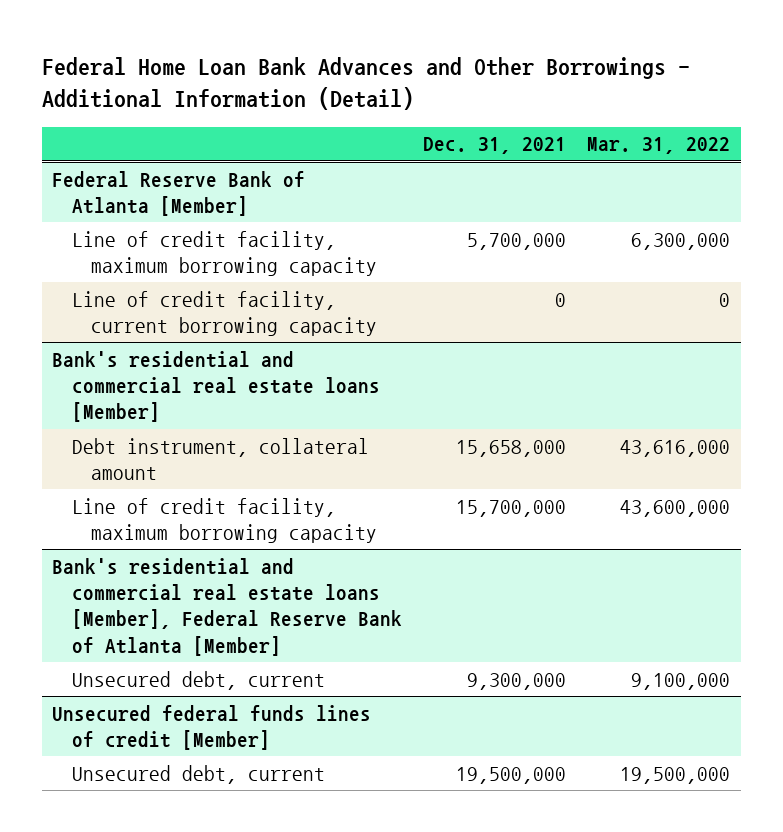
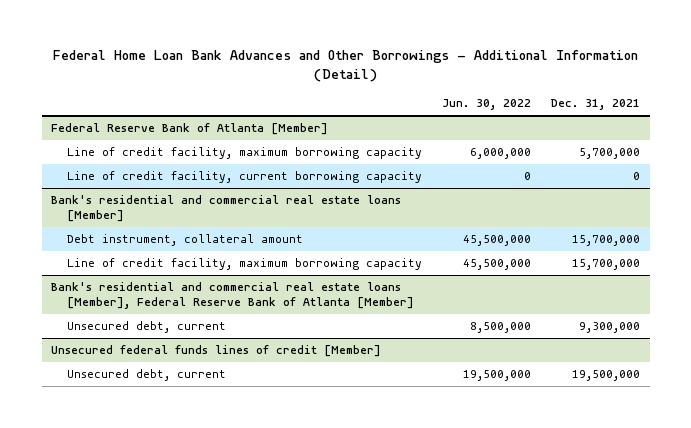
[587,137,731,155] Mar. 31, 2022 -> none
none -> [442,99,532,111] Jun. 30, 2022
[456,439,567,457] 15,658,000 -> [571,235,640,247] 15,700,000

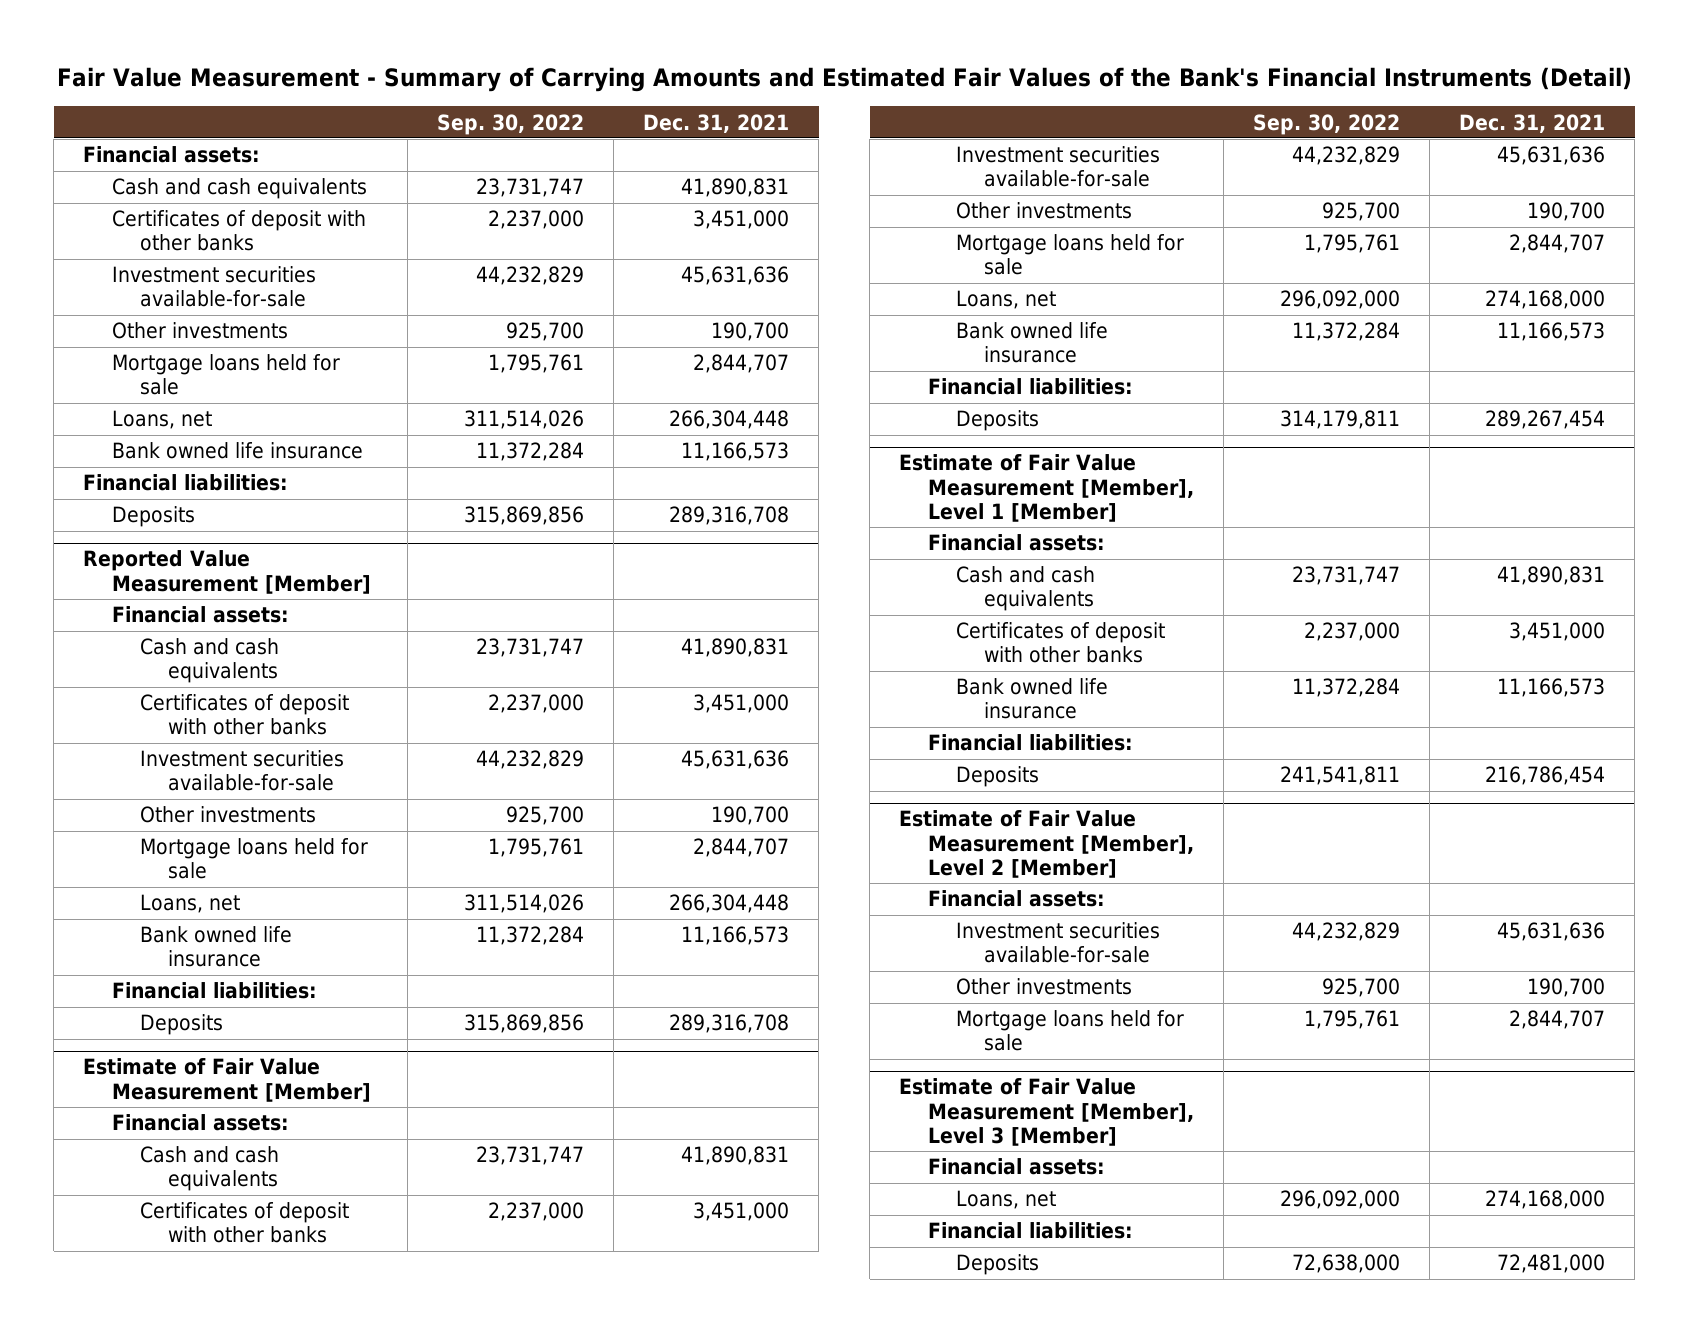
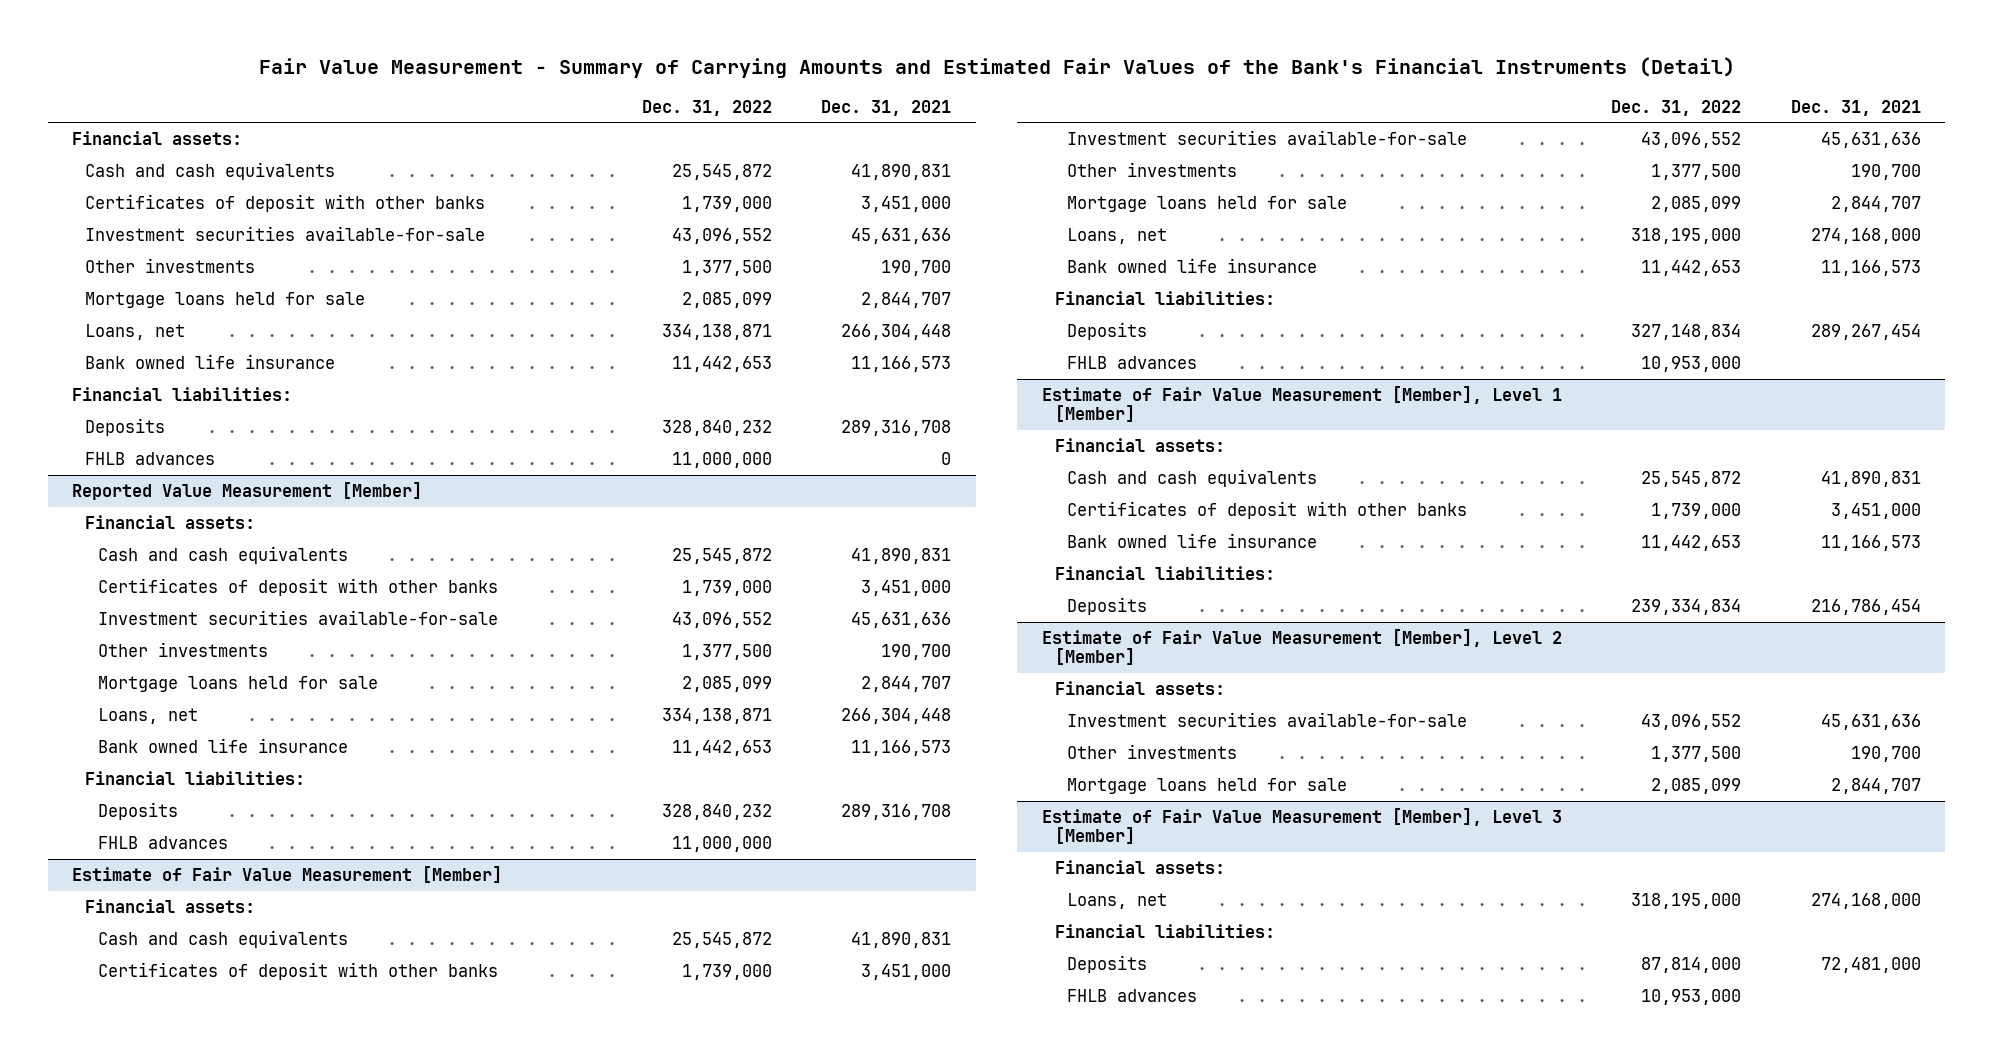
[436,113,584,135] Sep. 30, 2022 -> none
none -> [641,99,772,116] Dec. 31, 2022
none -> [85,452,216,466] FHLB advances
none -> [97,836,228,850] FHLB advances
none -> [1067,356,1198,370] FHLB advances
none -> [1067,989,1198,1003] FHLB advances

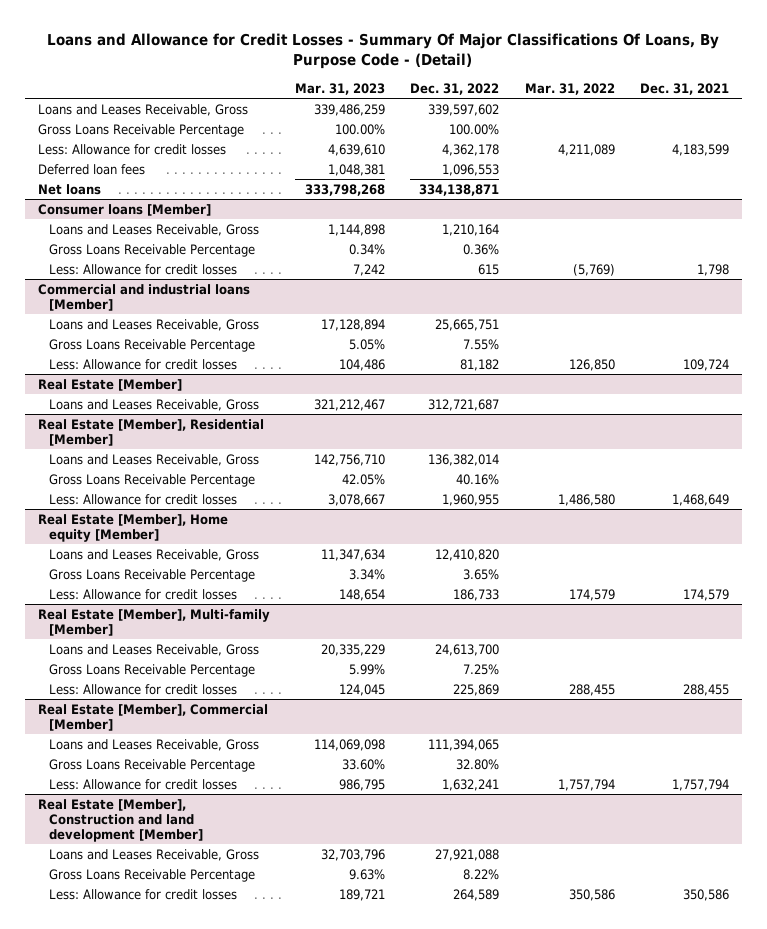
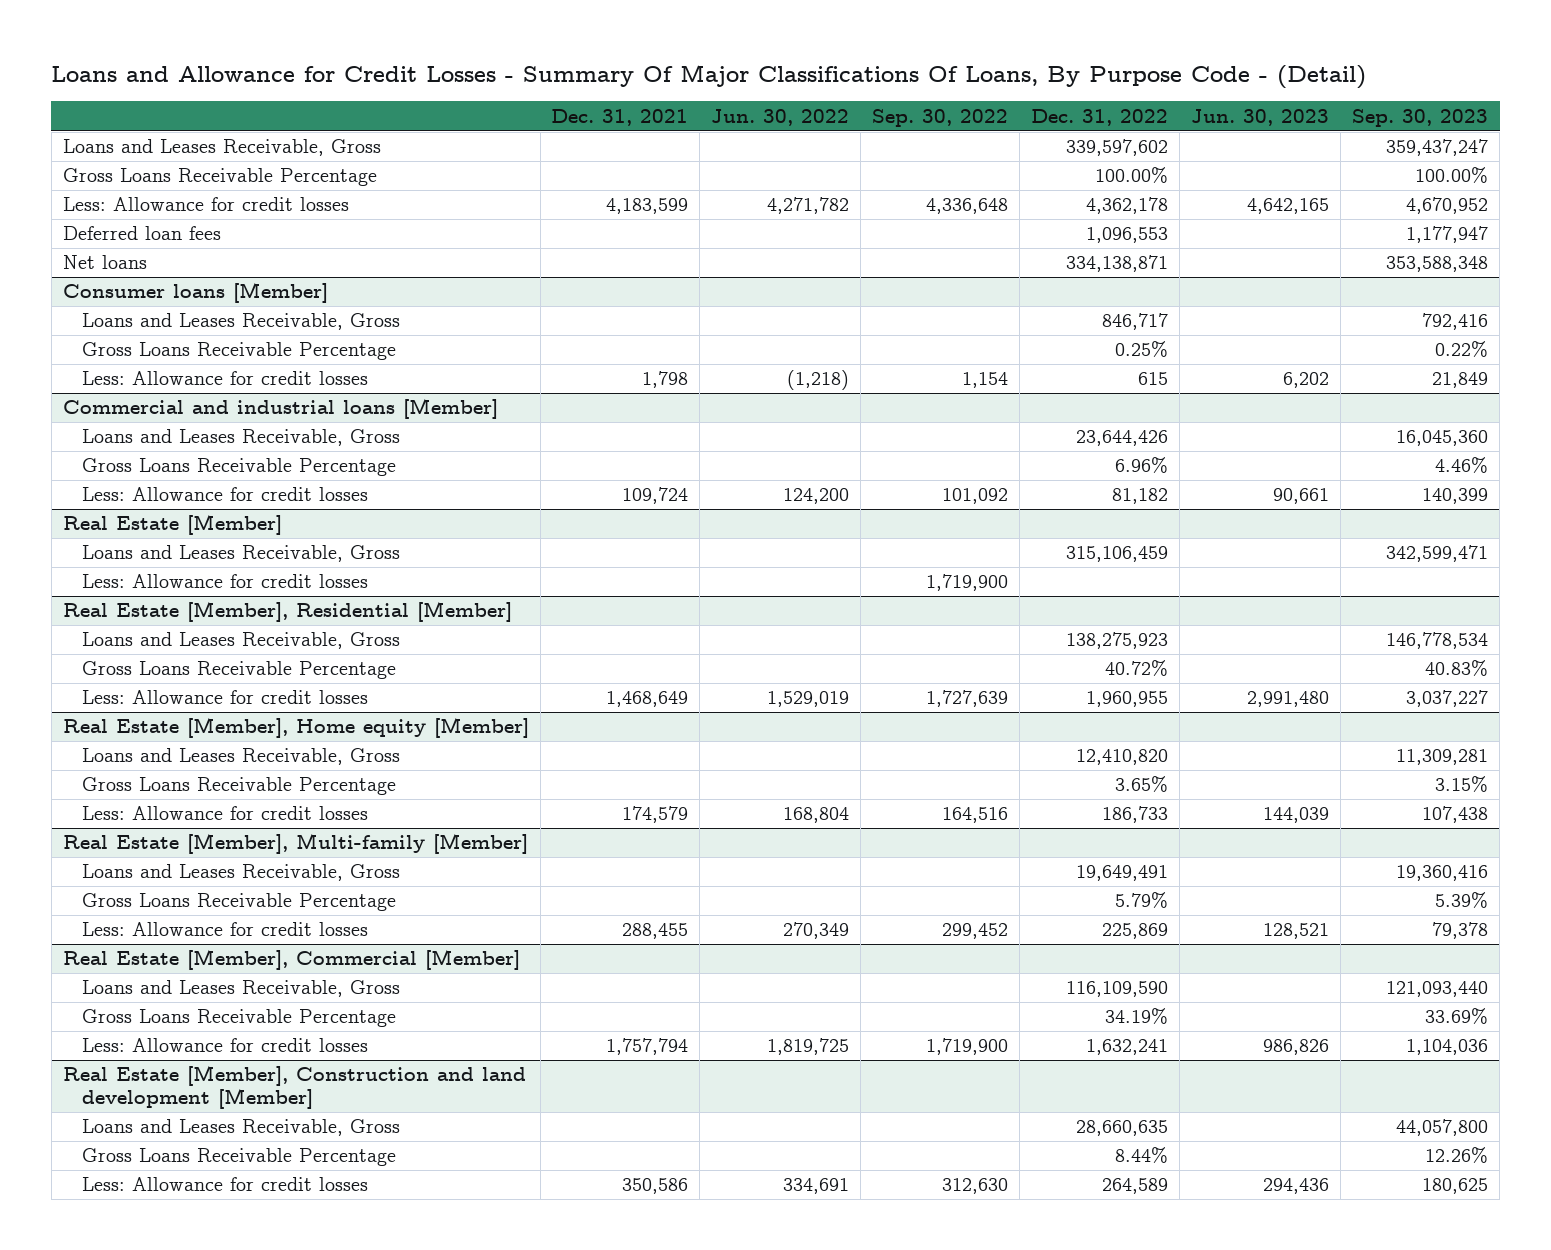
[295,82,386,95] Mar. 31, 2023 -> none
[524,82,615,95] Mar. 31, 2022 -> none
none -> [711,108,850,126] Jun. 30, 2022
none -> [872,108,1009,127] Sep. 30, 2022
none -> [1191,108,1330,126] Jun. 30, 2023
none -> [1352,108,1489,127] Sep. 30, 2023
[442,223,500,236] 1,210,164 -> [1102,313,1169,331] 846,717
[463,243,500,255] 0.36% -> [1115,341,1169,358] 0.25%
[435,318,500,331] 25,665,751 -> [1076,430,1169,447] 23,644,426
[463,338,500,350] 7.55% -> [1115,457,1169,474] 6.96%
[428,398,500,411] 312,721,687 -> [1066,546,1169,563] 315,106,459
none -> [81,574,368,589] Less: Allowance for credit losses
[428,453,500,466] 136,382,014 -> [1066,632,1169,650] 138,275,923
[456,473,500,485] 40.16% -> [1105,660,1169,677] 40.72%
[435,643,500,656] 24,613,700 -> [1076,865,1169,882] 19,649,491
[463,663,500,675] 7.25% -> [1115,892,1169,909] 5.79%
[428,738,500,751] 111,394,065 -> [1066,981,1169,998] 116,109,590
[456,758,500,770] 32.80% -> [1105,1008,1169,1025] 34.19%
[435,848,500,861] 27,921,088 -> [1076,1120,1169,1137] 28,660,635
[463,868,500,880] 8.22% -> [1115,1147,1169,1164] 8.44%

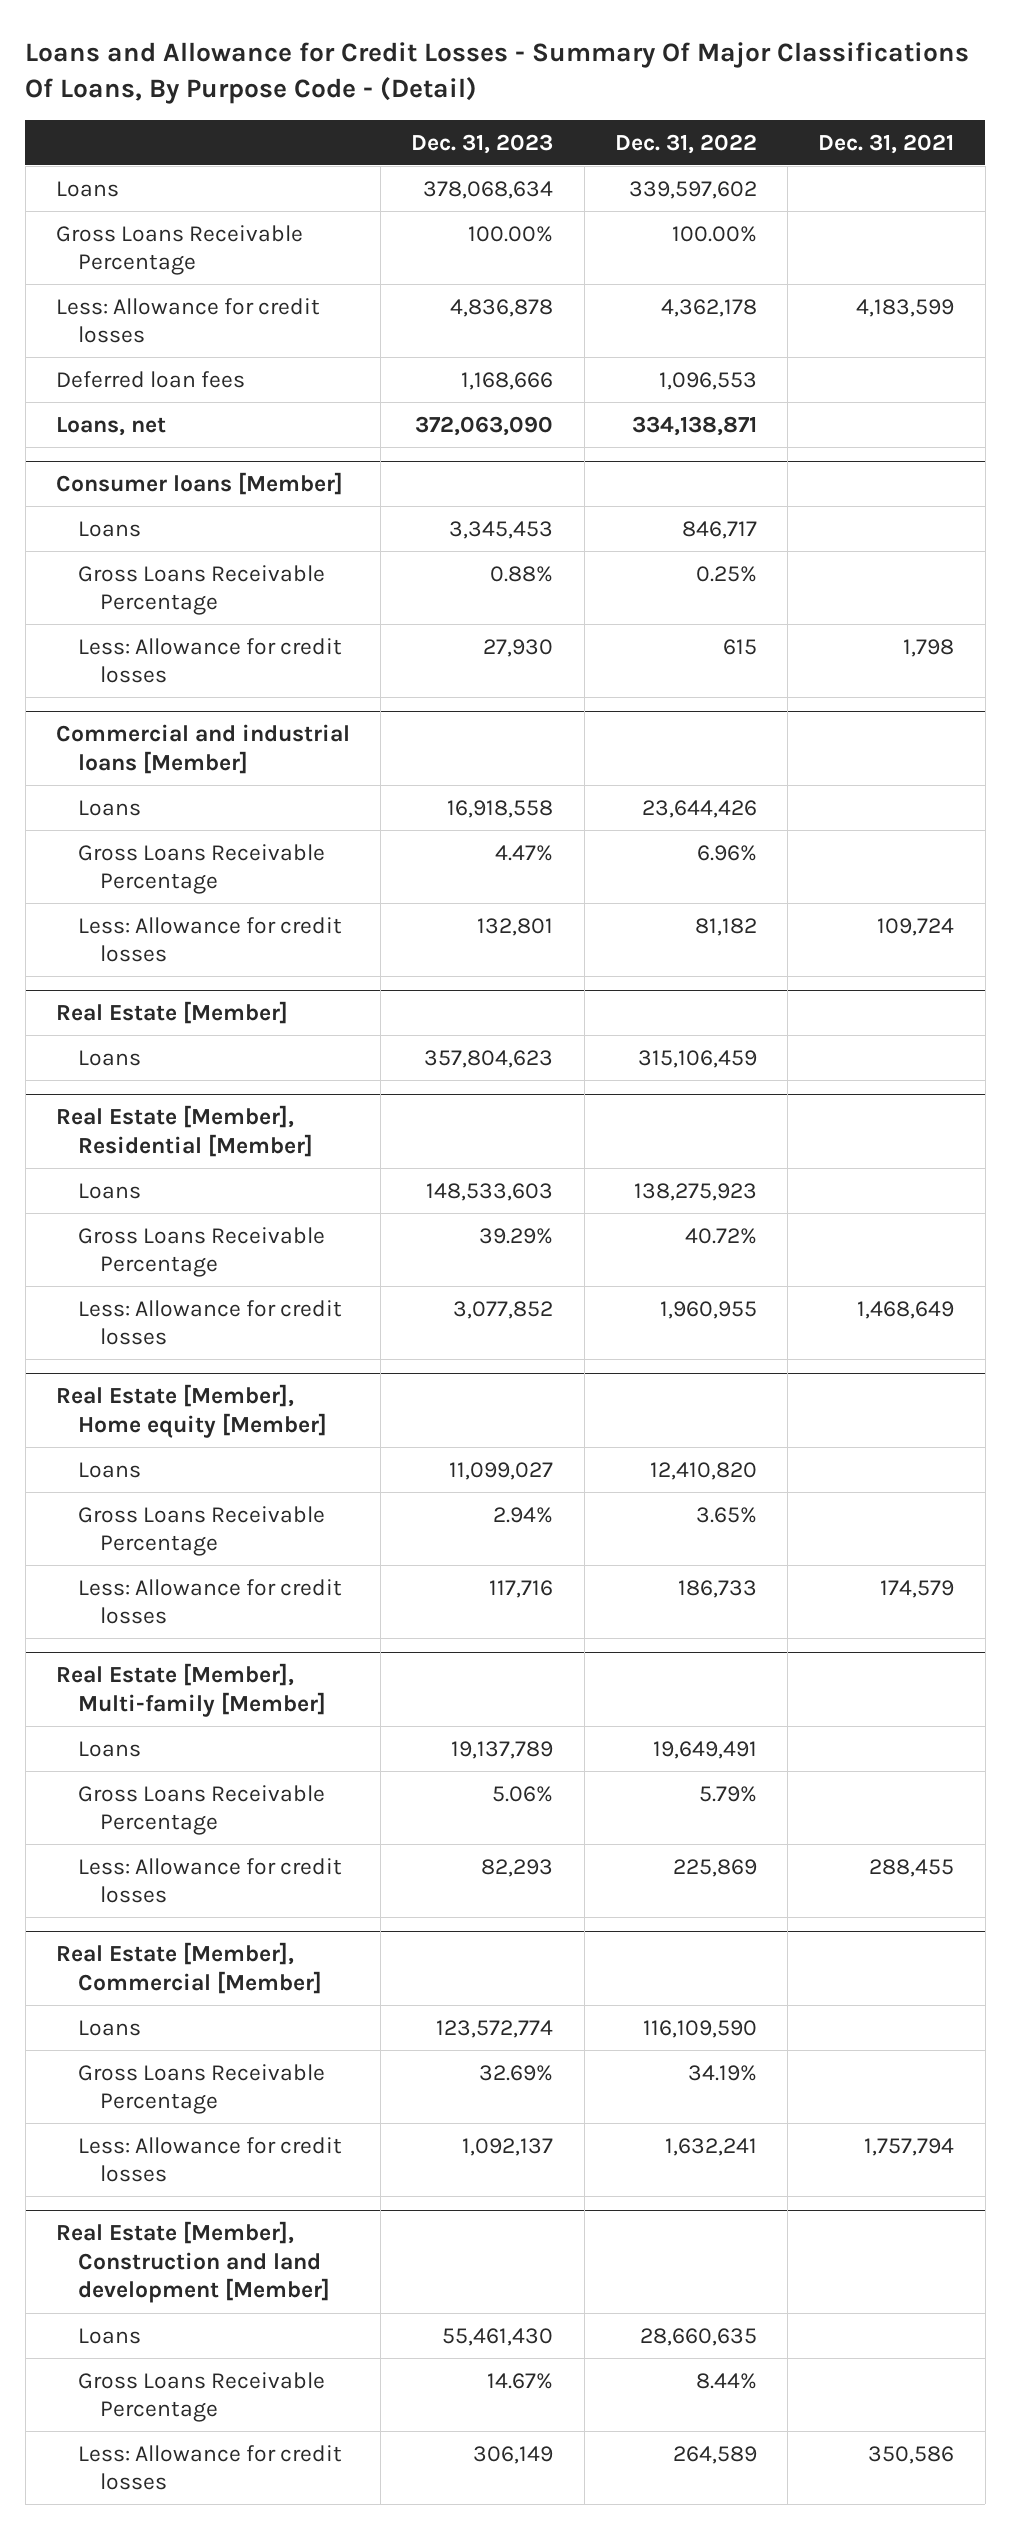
[711,108,850,126] Jun. 30, 2022 -> none
[872,108,1009,127] Sep. 30, 2022 -> none
[1191,108,1330,126] Jun. 30, 2023 -> none
[1352,108,1489,127] Sep. 30, 2023 -> none
none -> [411,133,554,154] Dec. 31, 2023
[62,139,381,157] Loans and Leases Receivable, Gross -> [55,180,119,197] Loans
[62,255,147,270] Net loans -> [55,416,166,436] Loans, net
[81,313,400,331] Loans and Leases Receivable, Gross -> [78,520,142,537] Loans
[81,429,400,447] Loans and Leases Receivable, Gross -> [78,799,142,816] Loans
[81,574,368,589] Less: Allowance for credit losses -> none
[81,545,400,563] Loans and Leases Receivable, Gross -> [78,1049,142,1066] Loans
[81,632,400,650] Loans and Leases Receivable, Gross -> [78,1182,142,1199] Loans
[81,748,400,766] Loans and Leases Receivable, Gross -> [78,1461,142,1478] Loans
[81,864,400,882] Loans and Leases Receivable, Gross -> [78,1740,142,1757] Loans
[81,980,400,998] Loans and Leases Receivable, Gross -> [78,2019,142,2036] Loans
[81,1119,400,1137] Loans and Leases Receivable, Gross -> [78,2327,142,2344] Loans

